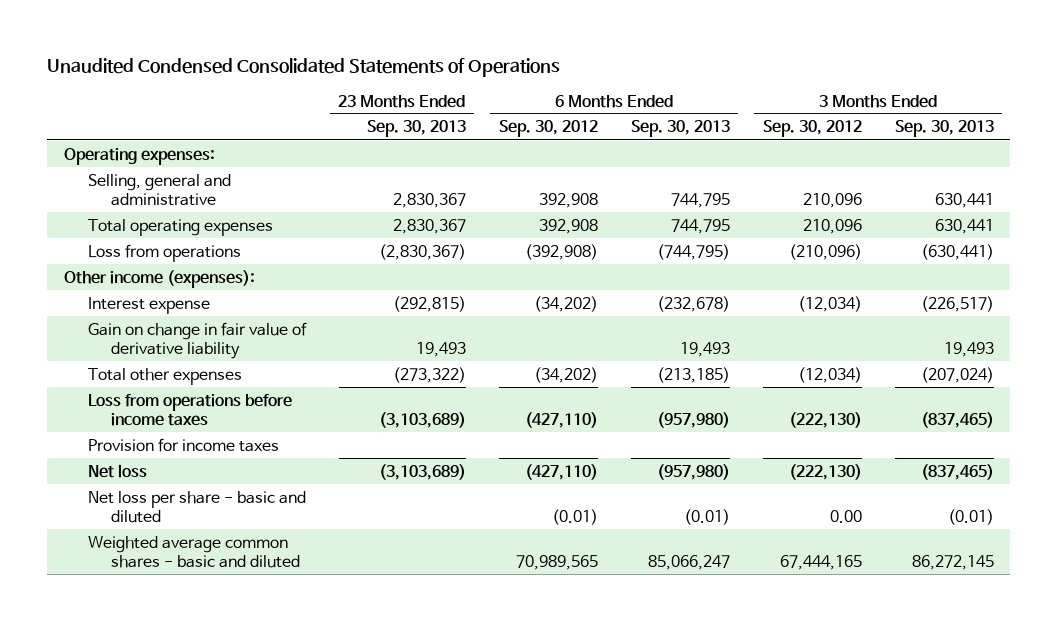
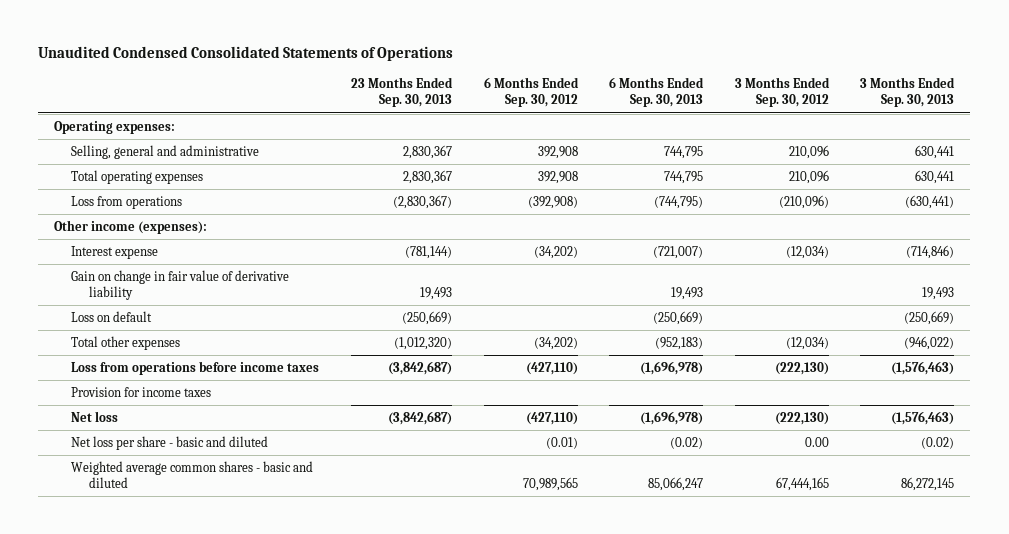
[392,295,466,312] (292,815) -> [405,245,453,259] (781,144)
[656,295,730,312] (232,678) -> [653,245,704,259] (721,007)
[920,295,994,312] (226,517) -> [906,244,955,259] (714,846)
none -> [71,310,153,322] Loss on default
[392,366,466,383] (273,322) -> [394,336,453,350] (1,012,320)
[656,366,730,383] (213,185) -> [655,336,704,350] (952,183)
[920,366,994,383] (207,024) -> [904,335,955,350] (946,022)
[378,411,466,428] (3,103,689) -> [388,360,453,375] (3,842,687)
[656,411,730,428] (957,980) -> [640,360,704,375] (1,696,978)
[920,411,994,428] (837,465) -> [891,360,955,375] (1,576,463)
[378,463,466,480] (3,103,689) -> [388,410,453,425] (3,842,687)
[656,463,730,480] (957,980) -> [640,410,704,425] (1,696,978)
[920,463,994,480] (837,465) -> [891,410,955,425] (1,576,463)
[683,508,730,525] (0.01) -> [670,436,704,449] (0.02)
[947,508,994,525] (0.01) -> [921,436,955,449] (0.02)

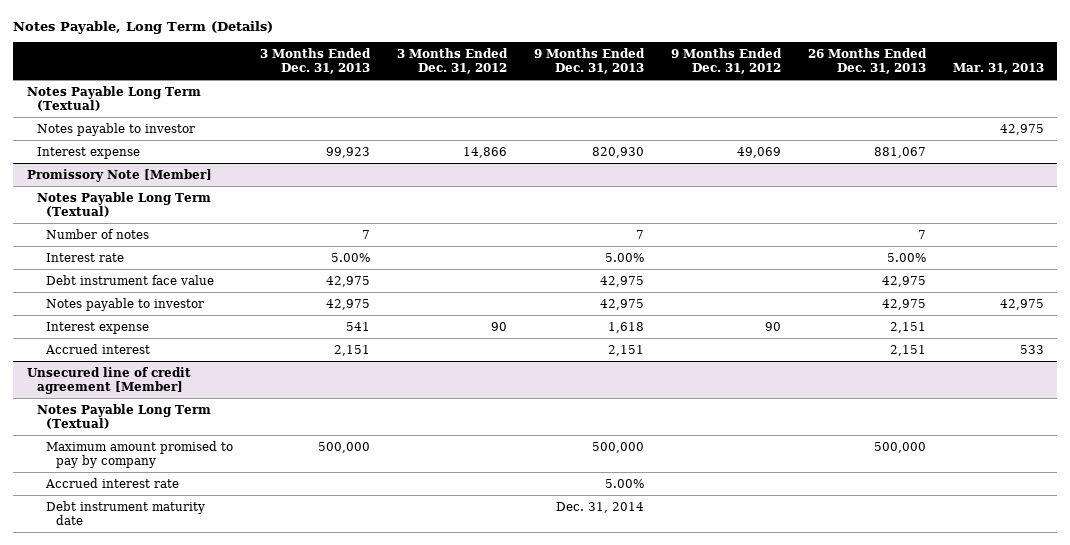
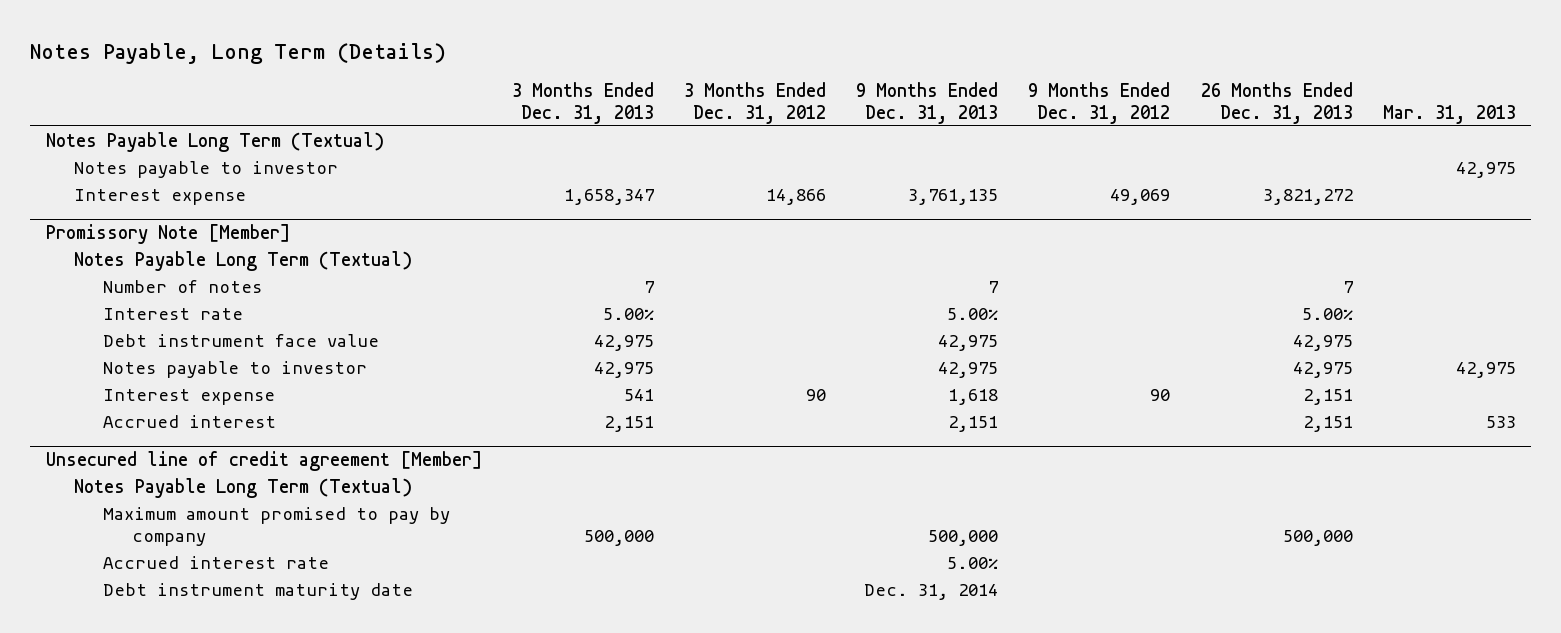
[326,146,371,158] 99,923 -> [563,188,654,205] 1,658,347
[592,146,645,158] 820,930 -> [908,188,999,205] 3,761,135
[873,146,926,158] 881,067 -> [1262,188,1353,205] 3,821,272

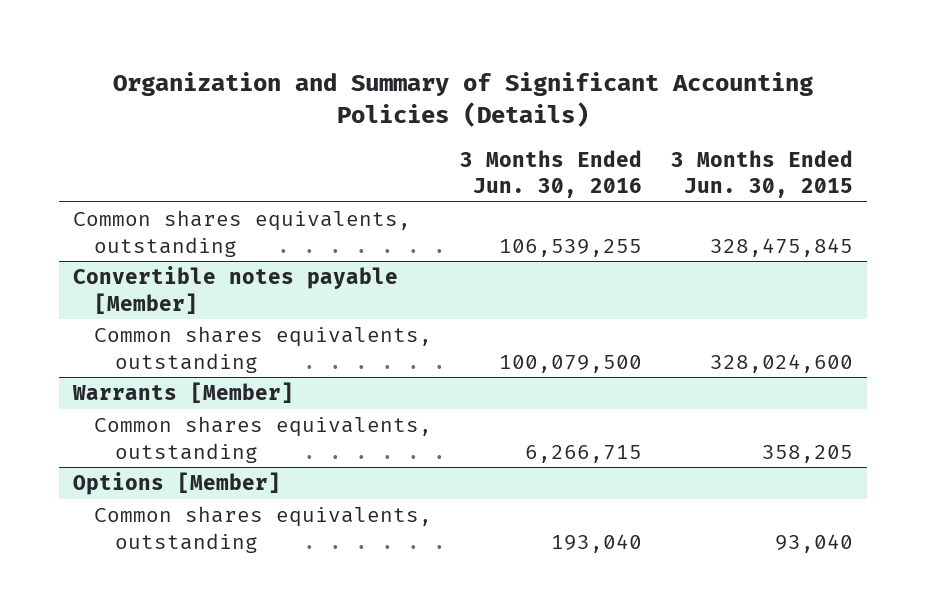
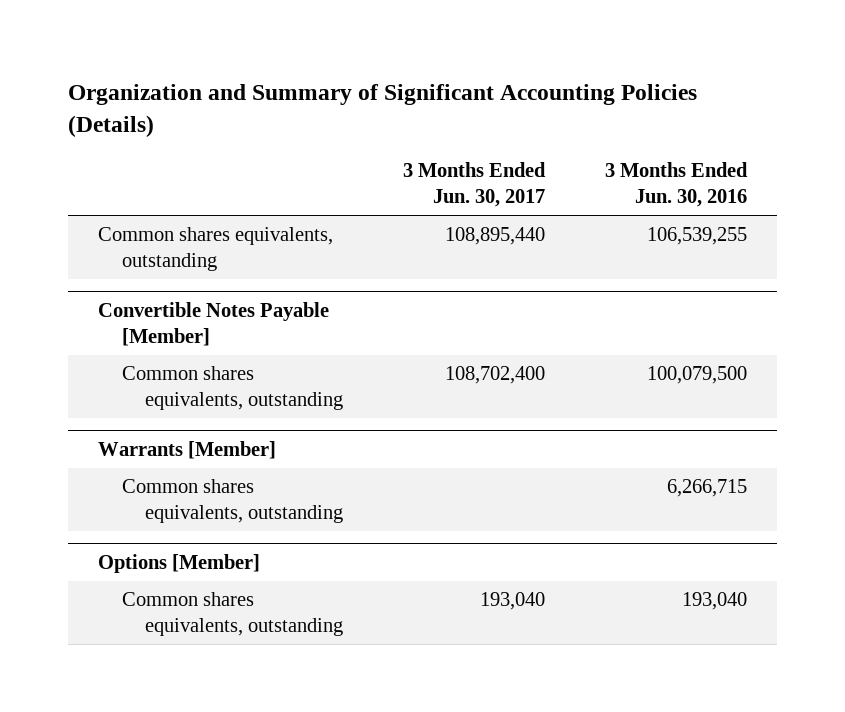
[670,149,853,198] 3 Months Ended Jun. 30, 2015 -> none
none -> [403,162,547,208] 3 Months Ended Jun. 30, 2017
[73,266,399,314] Convertible notes payable [Member] -> [97,302,329,346] Convertible Notes Payable [Member]

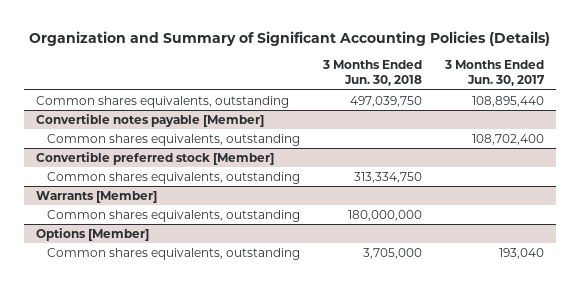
[605,162,749,208] 3 Months Ended Jun. 30, 2016 -> none
none -> [321,60,422,87] 3 Months Ended Jun. 30, 2018
[97,302,329,346] Convertible Notes Payable [Member] -> [35,113,264,127] Convertible notes payable [Member]
none -> [35,151,274,165] Convertible preferred stock [Member]
none -> [46,171,300,184] Common shares equivalents, outstanding

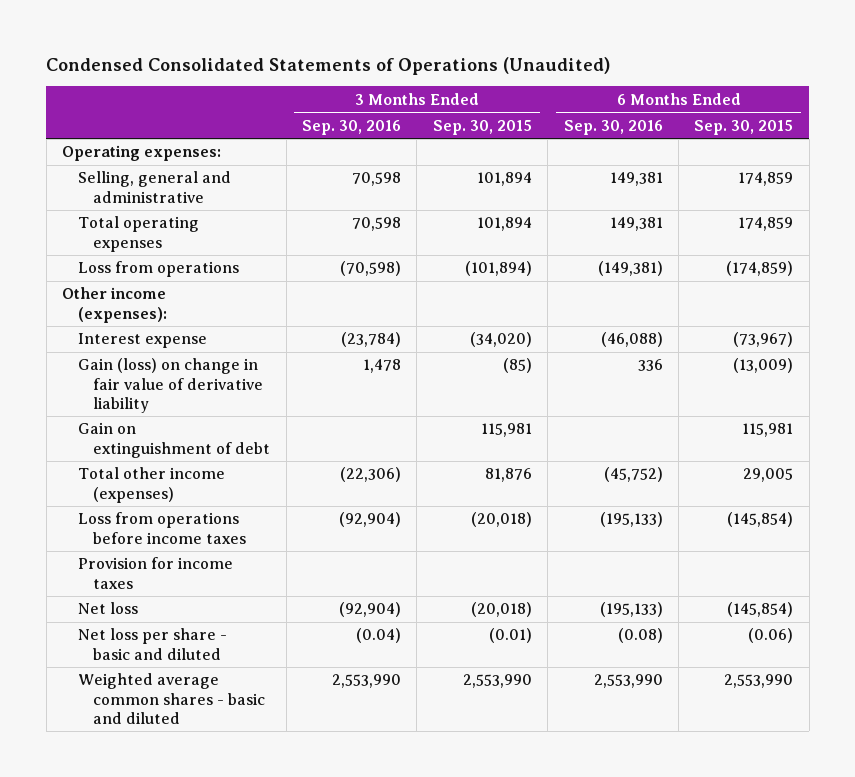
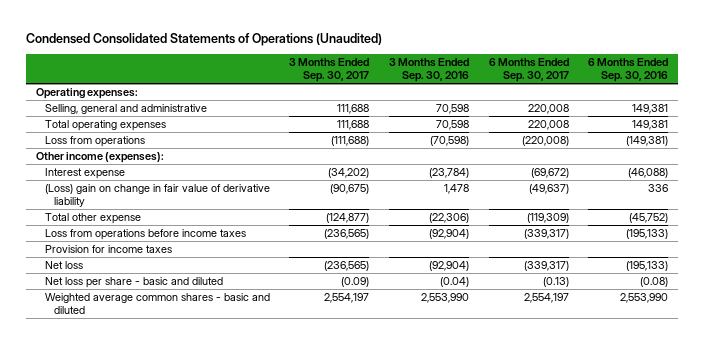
[432,119,532,135] Sep. 30, 2015 -> none
[694,119,794,135] Sep. 30, 2015 -> none
none -> [289,58,370,83] 3 Months Ended Sep. 30, 2017
none -> [488,58,569,83] 6 Months Ended Sep. 30, 2017
[77,422,271,458] Gain on extinguishment of debt -> none
[77,358,264,413] Gain (loss) on change in fair value of derivative liability -> [44,184,270,208] (Loss) gain on change in fair value of derivative liability
[77,467,225,503] Total other income (expenses) -> [44,213,141,225] Total other expense

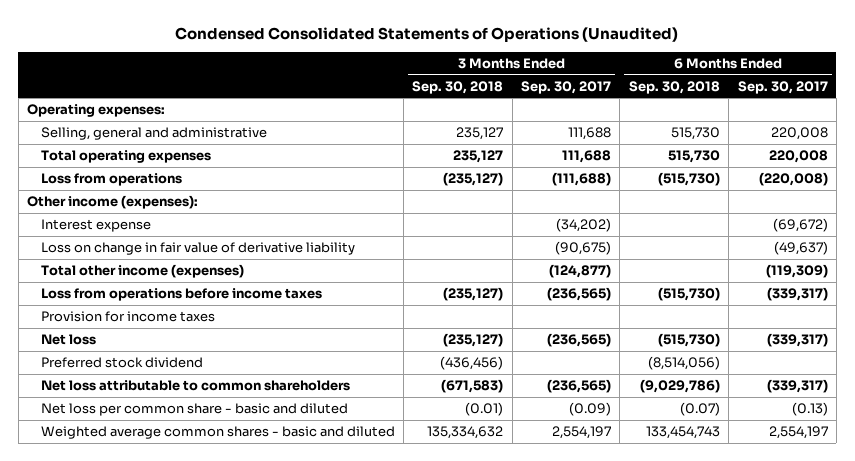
[388,58,469,83] 3 Months Ended Sep. 30, 2016 -> none
[588,58,669,83] 6 Months Ended Sep. 30, 2016 -> none
none -> [412,80,504,94] Sep. 30, 2018
none -> [628,80,720,94] Sep. 30, 2018
[44,184,270,208] (Loss) gain on change in fair value of derivative liability -> [40,242,355,256] Loss on change in fair value of derivative liability
[44,213,141,225] Total other expense -> [40,264,244,279] Total other income (expenses)
none -> [40,357,203,369] Preferred stock dividend
none -> [40,380,350,392] Net loss attributable to common shareholders
[44,277,223,289] Net loss per share - basic and diluted -> [40,403,348,417] Net loss per common share - basic and diluted

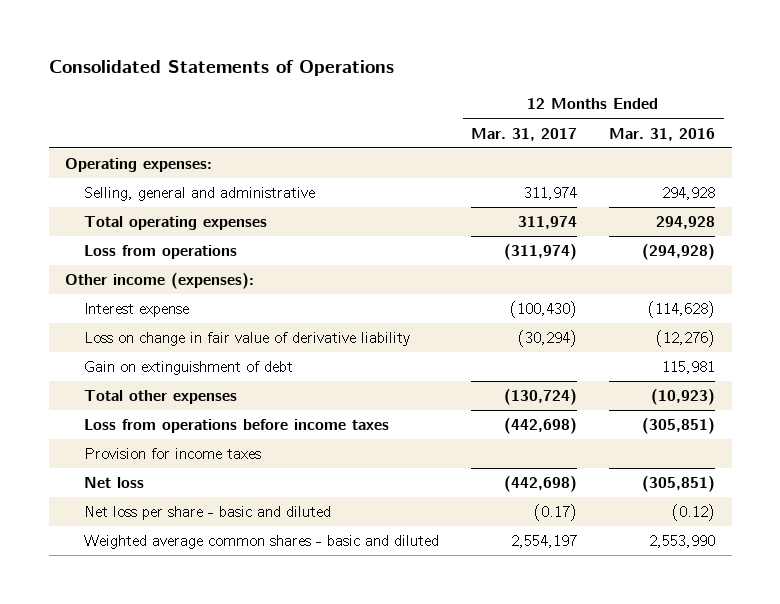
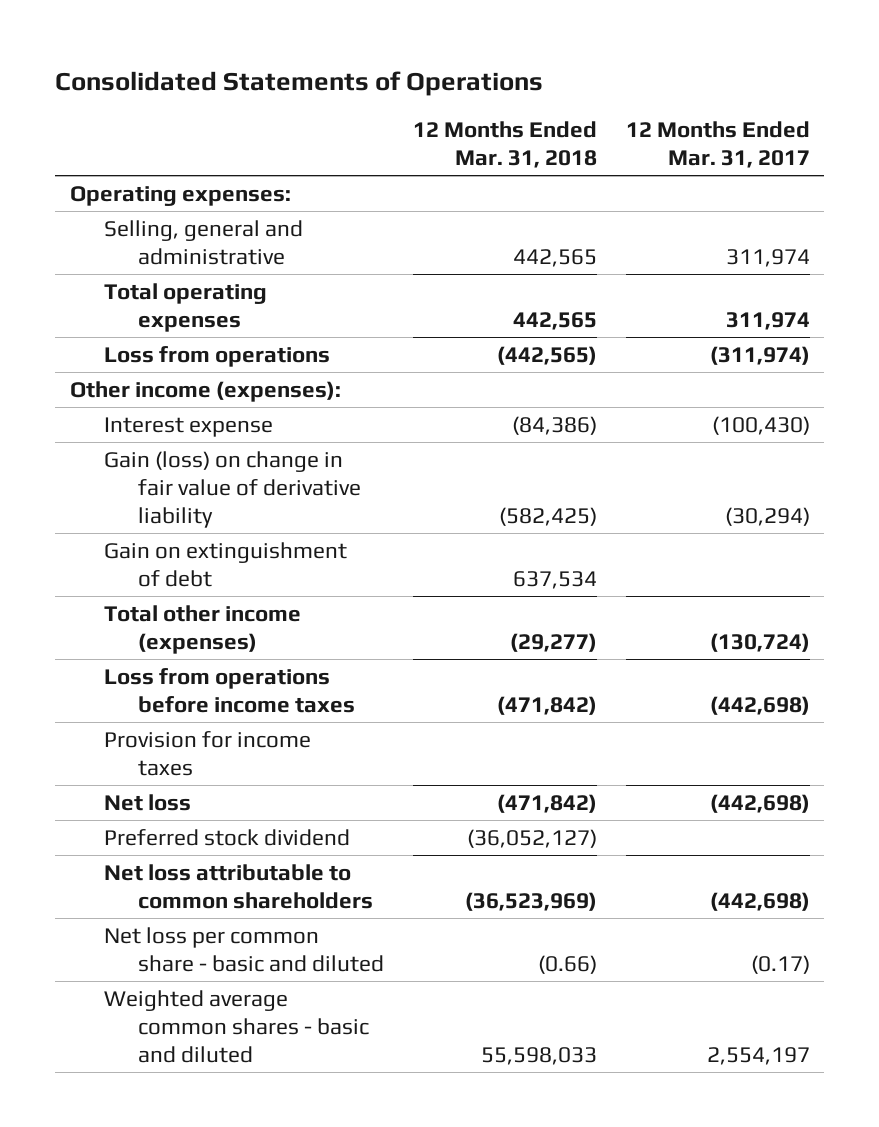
[609,127,716,141] Mar. 31, 2016 -> none
none -> [413,121,598,169] 12 Months Ended Mar. 31, 2018
[83,332,410,347] Loss on change in fair value of derivative liability -> [103,450,362,528] Gain (loss) on change in fair value of derivative liability
[83,390,237,405] Total other expenses -> [103,604,301,654] Total other income (expenses)
none -> [103,828,350,846] Preferred stock dividend
none -> [103,863,374,909] Net loss attributable to common shareholders
[83,506,331,521] Net loss per share - basic and diluted -> [103,926,385,972] Net loss per common share - basic and diluted

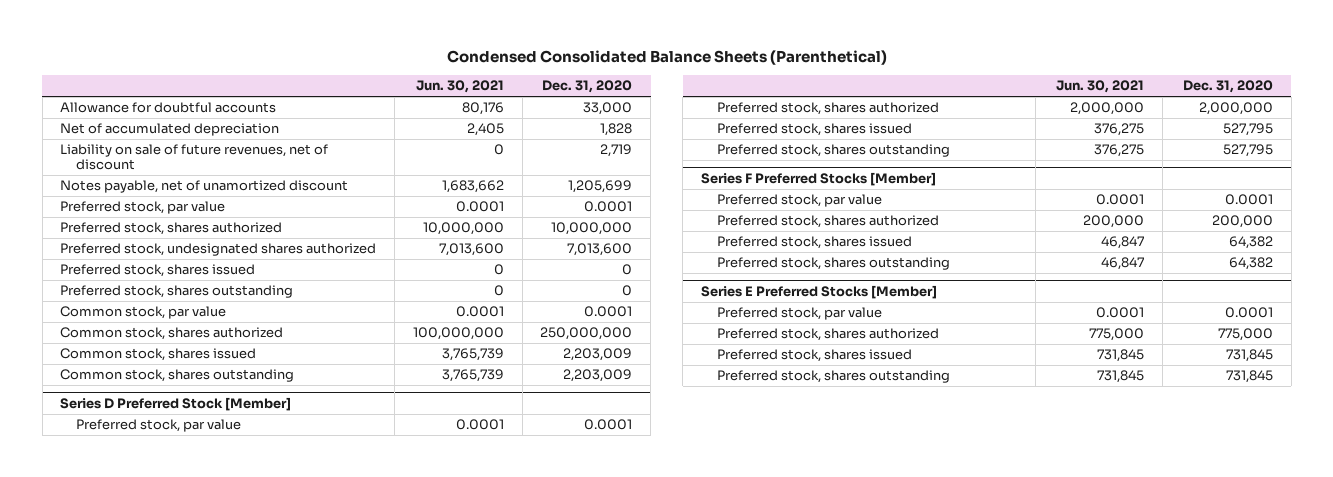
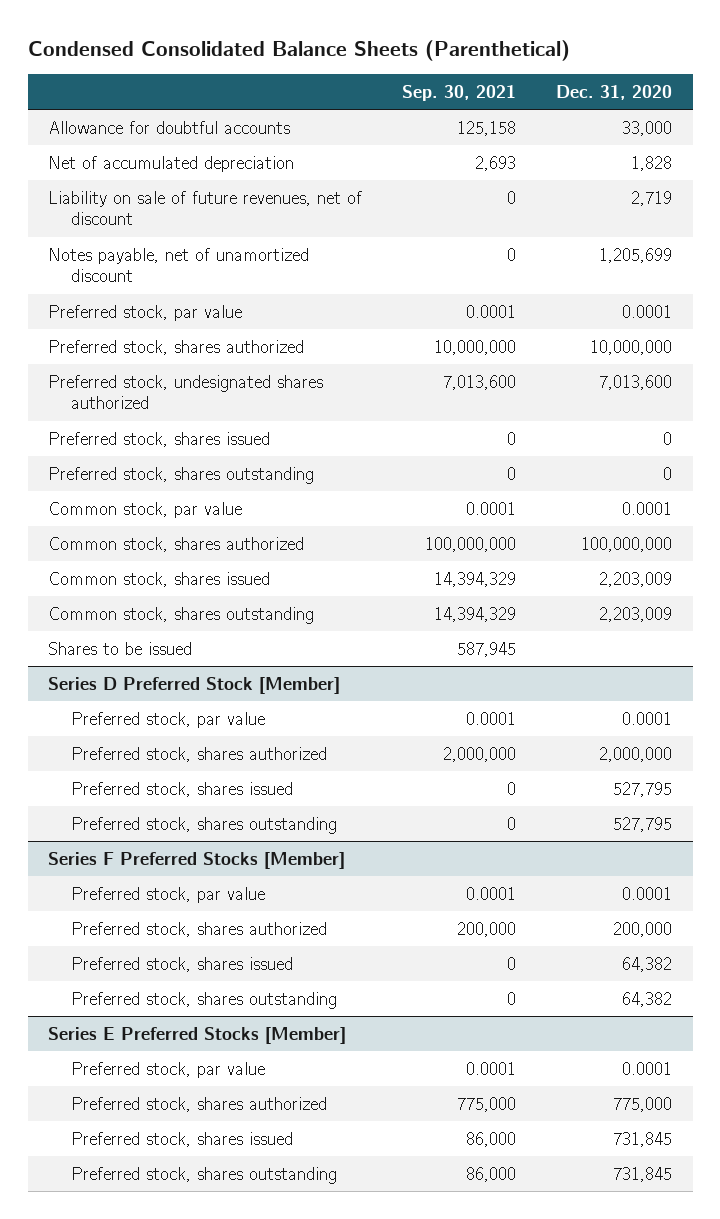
[415,80,504,94] Jun. 30, 2021 -> none
none -> [402,84,517,101] Sep. 30, 2021
[540,327,633,341] 250,000,000 -> [581,536,673,552] 100,000,000
none -> [47,641,192,655] Shares to be issued

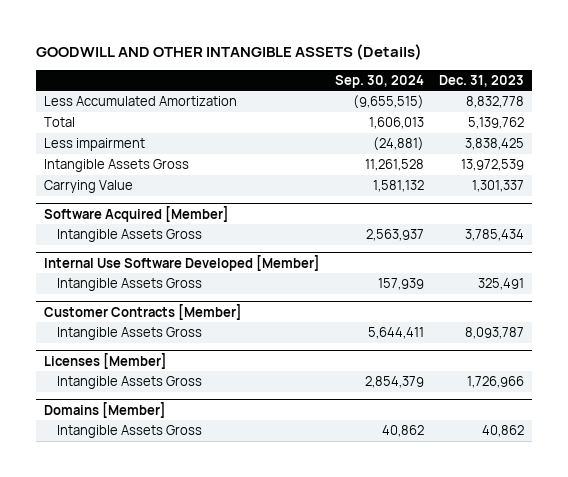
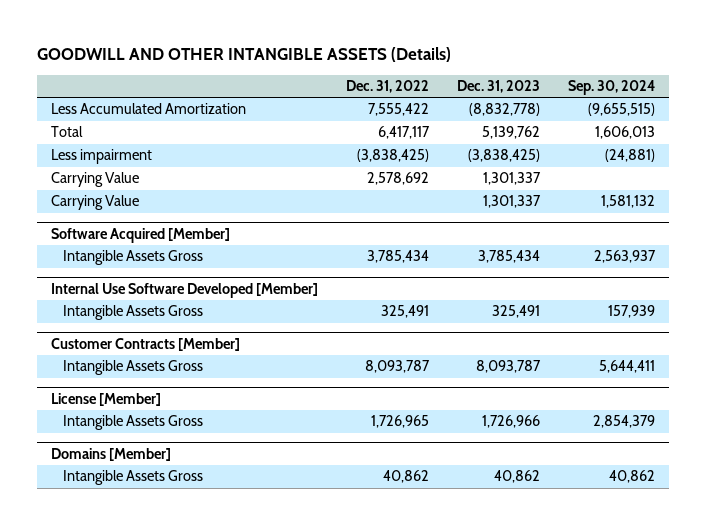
none -> [345,80,429,94] Dec. 31, 2022
[466,96,525,109] 8,832,778 -> [468,103,540,117] (8,832,778)
[43,159,189,173] Intangible Assets Gross -> none
[465,138,525,151] 3,838,425 -> [467,149,540,163] (3,838,425)
none -> [50,172,139,188] Carrying Value
[43,352,167,369] Licenses [Member] -> [50,392,161,406] License [Member]

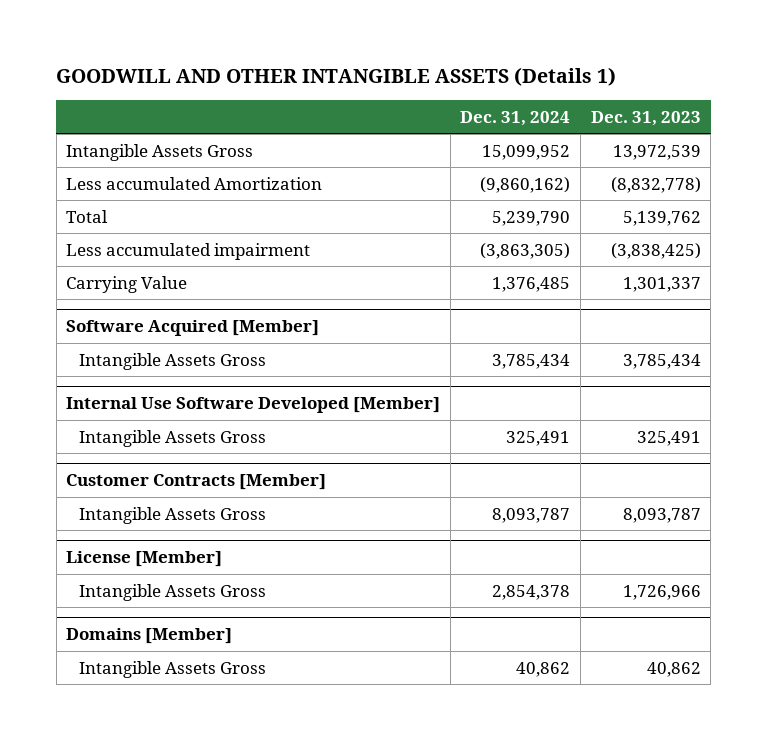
[37,46,452,62] GOODWILL AND OTHER INTANGIBLE ASSETS (Details) -> [56,66,617,86] GOODWILL AND OTHER INTANGIBLE ASSETS (Details 1)
[345,80,429,94] Dec. 31, 2022 -> none
[567,80,655,96] Sep. 30, 2024 -> none
none -> [460,110,571,126] Dec. 31, 2024
none -> [66,143,254,161] Intangible Assets Gross
[50,103,246,115] Less Accumulated Amortization -> [66,176,323,190] Less accumulated Amortization
[50,172,139,188] Carrying Value -> none
[50,149,152,165] Less impairment -> [66,242,311,260] Less accumulated impairment

